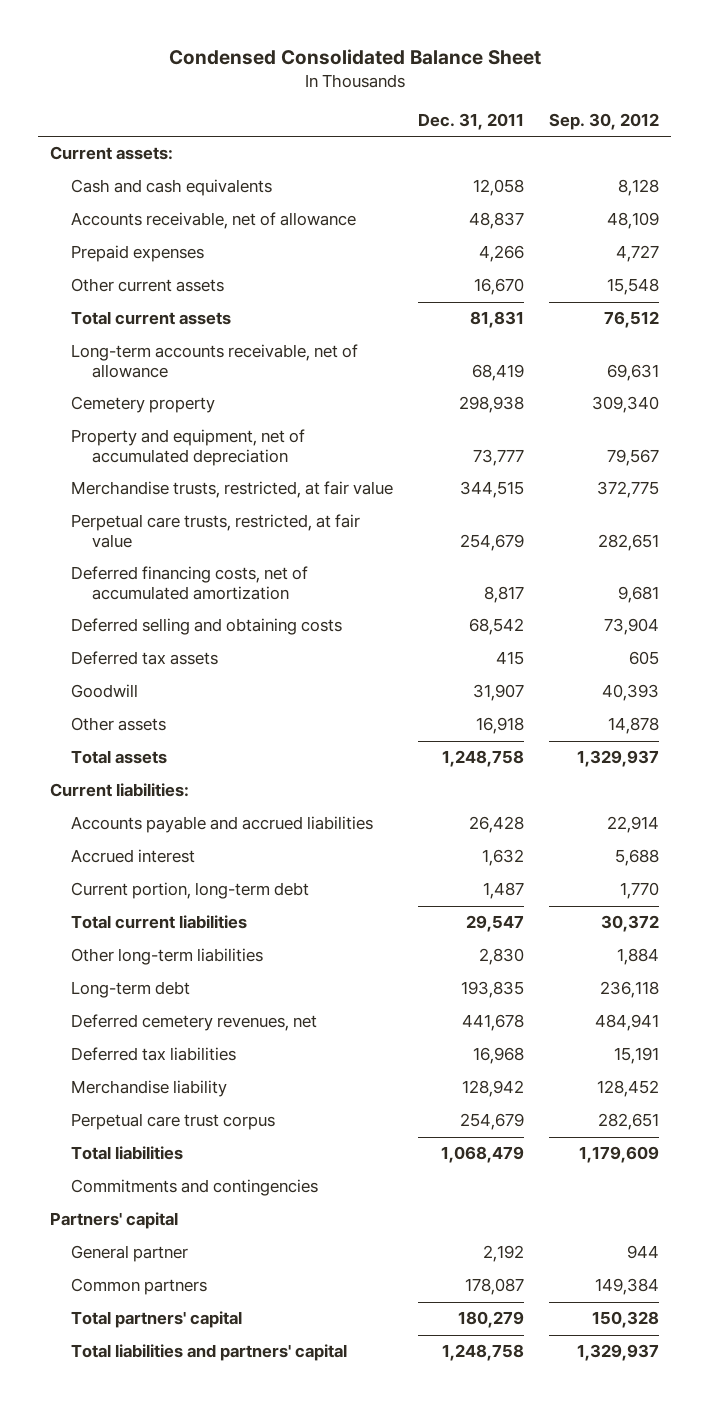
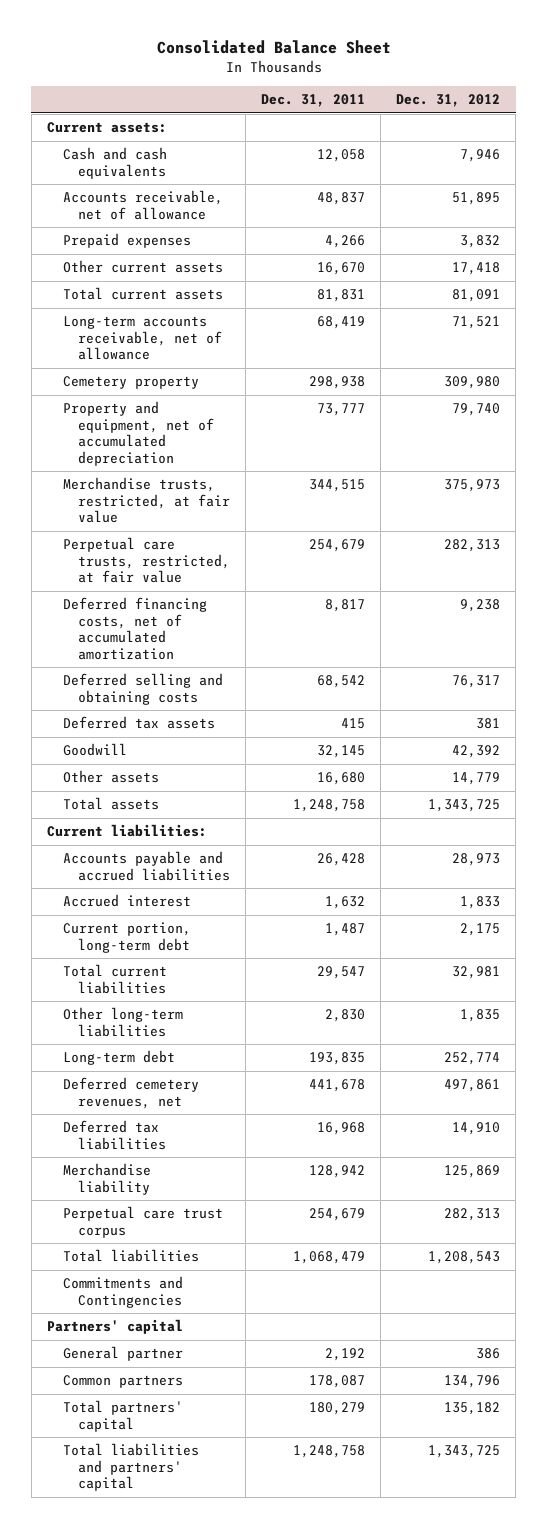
[168,49,541,66] Condensed Consolidated Balance Sheet -> [156,40,391,55] Consolidated Balance Sheet
[548,113,659,131] Sep. 30, 2012 -> none
none -> [396,94,501,108] Dec. 31, 2012
[472,684,524,702] 31,907 -> [317,745,366,759] 32,145
[475,717,524,735] 16,918 -> [317,772,366,786] 16,680
[71,1179,319,1197] Commitments and contingencies -> [62,1276,183,1308] Commitments and Contingencies

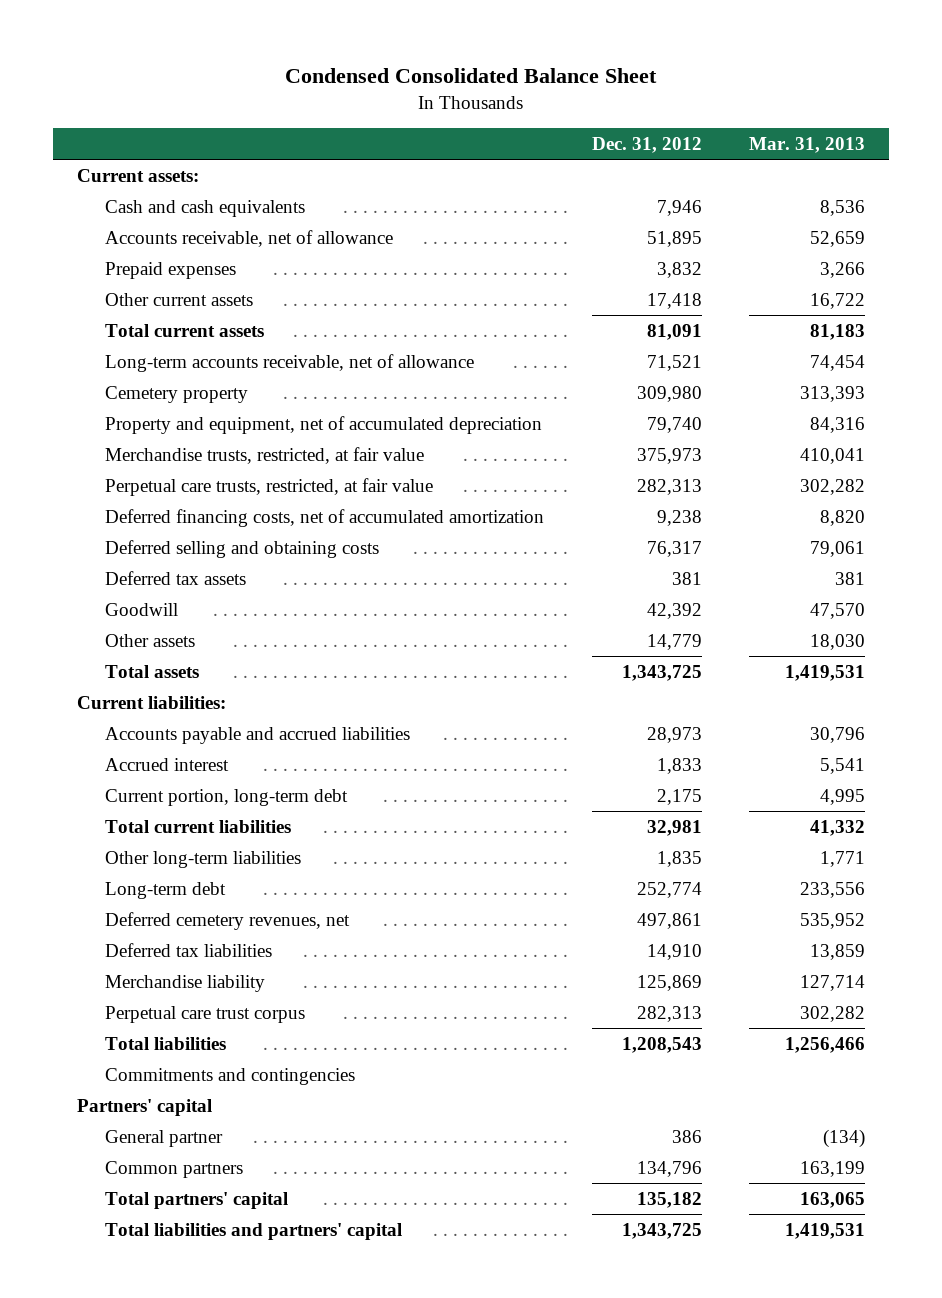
[156,40,391,55] Consolidated Balance Sheet -> [285,68,658,84] Condensed Consolidated Balance Sheet
[261,94,366,108] Dec. 31, 2011 -> none
none -> [749,136,866,153] Mar. 31, 2013
[62,1276,183,1308] Commitments and Contingencies -> [105,1067,356,1085] Commitments and contingencies

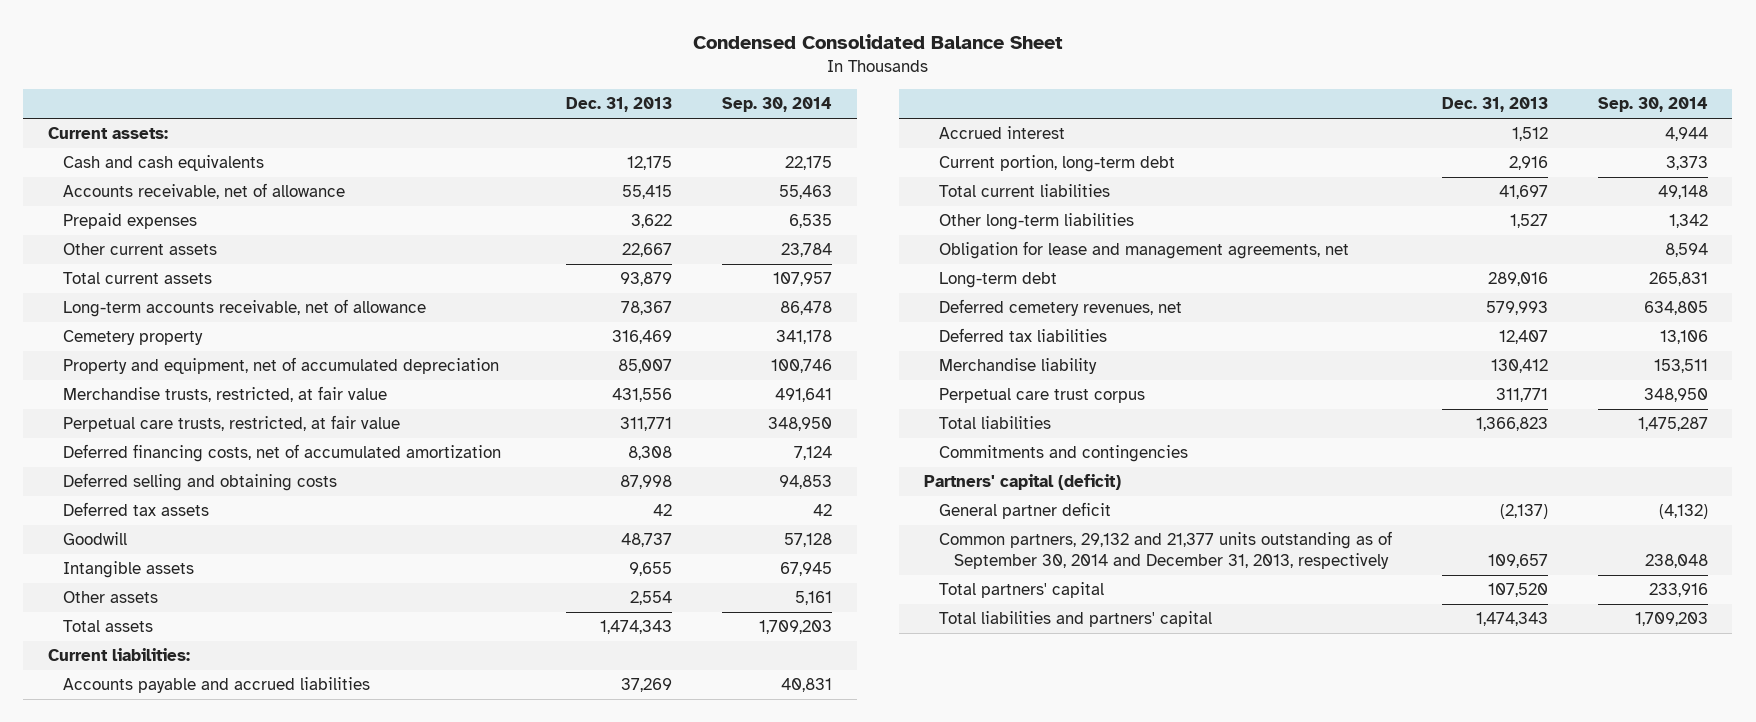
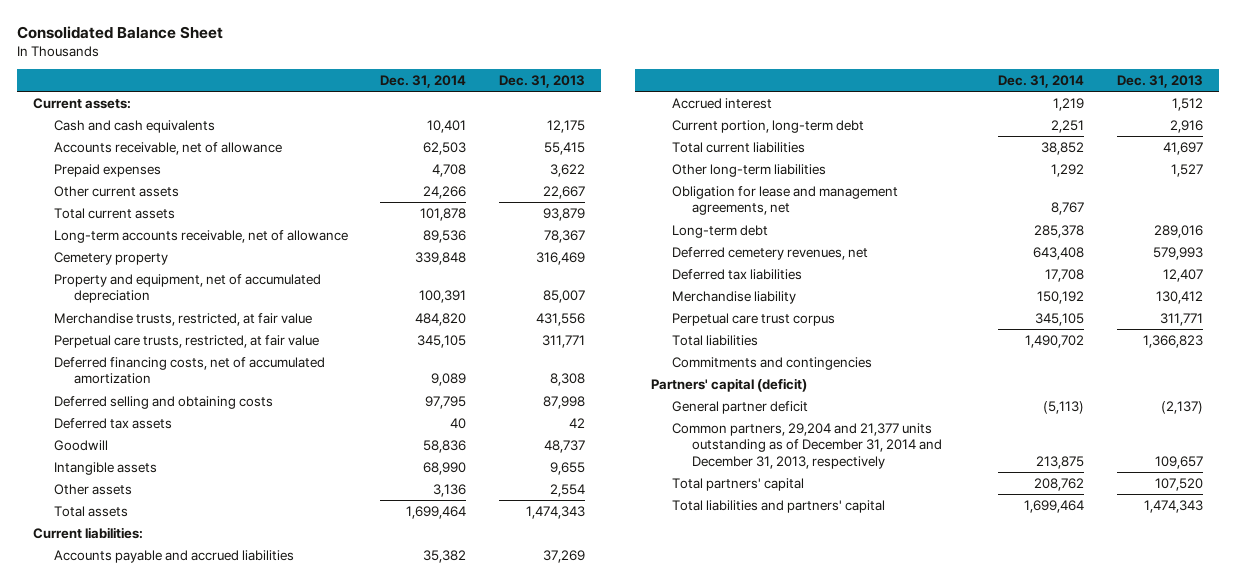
[692,34,1063,50] Condensed Consolidated Balance Sheet -> [16,25,223,39] Consolidated Balance Sheet
[721,97,832,113] Sep. 30, 2014 -> none
none -> [380,74,467,88] Dec. 31, 2014
[938,531,1392,570] Common partners, 29,132 and 21,377 units outstanding as of September 30, 2014 and December 31, 2013, respectively -> [671,422,943,469] Common partners, 29,204 and 21,377 units outstanding as of December 31, 2014 and December 31, 2013, respectively

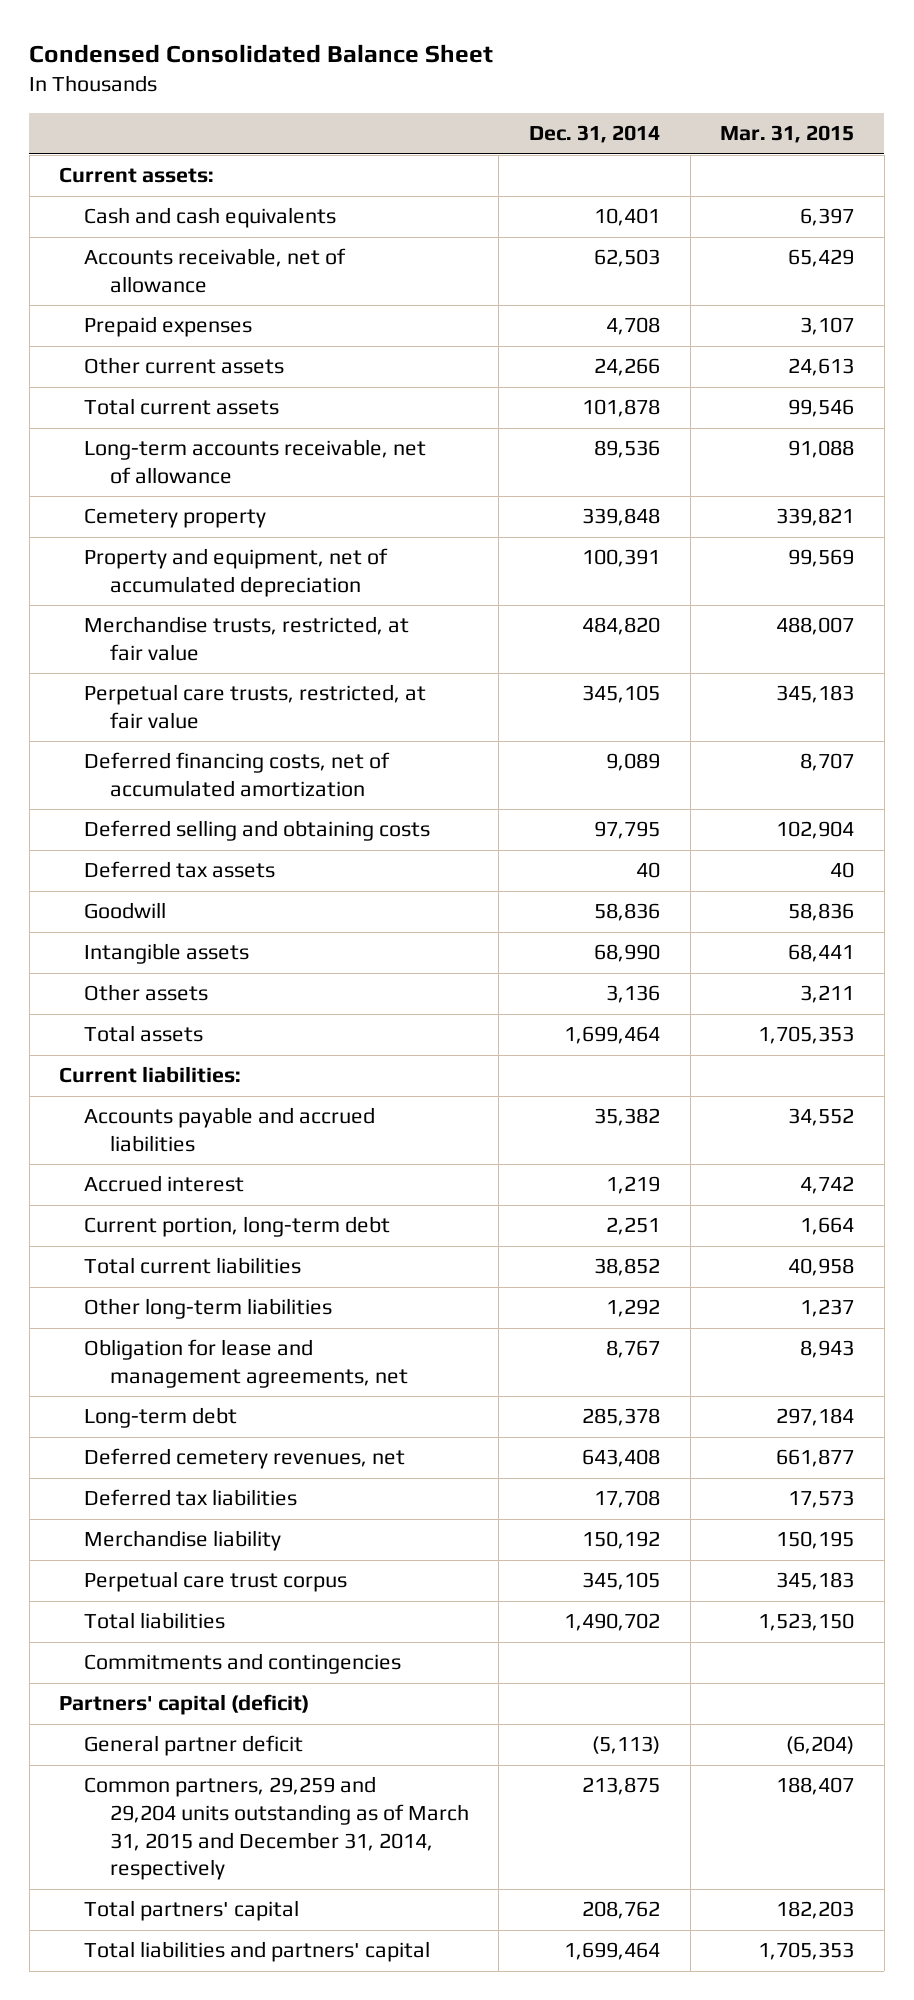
[16,25,223,39] Consolidated Balance Sheet -> [29,44,494,64] Condensed Consolidated Balance Sheet
[499,74,586,88] Dec. 31, 2013 -> none
none -> [720,125,855,144] Mar. 31, 2015
[671,422,943,469] Common partners, 29,204 and 21,377 units outstanding as of December 31, 2014 and December 31, 2013, respectively -> [84,1776,469,1881] Common partners, 29,259 and 29,204 units outstanding as of March 31, 2015 and December 31, 2014, respectively

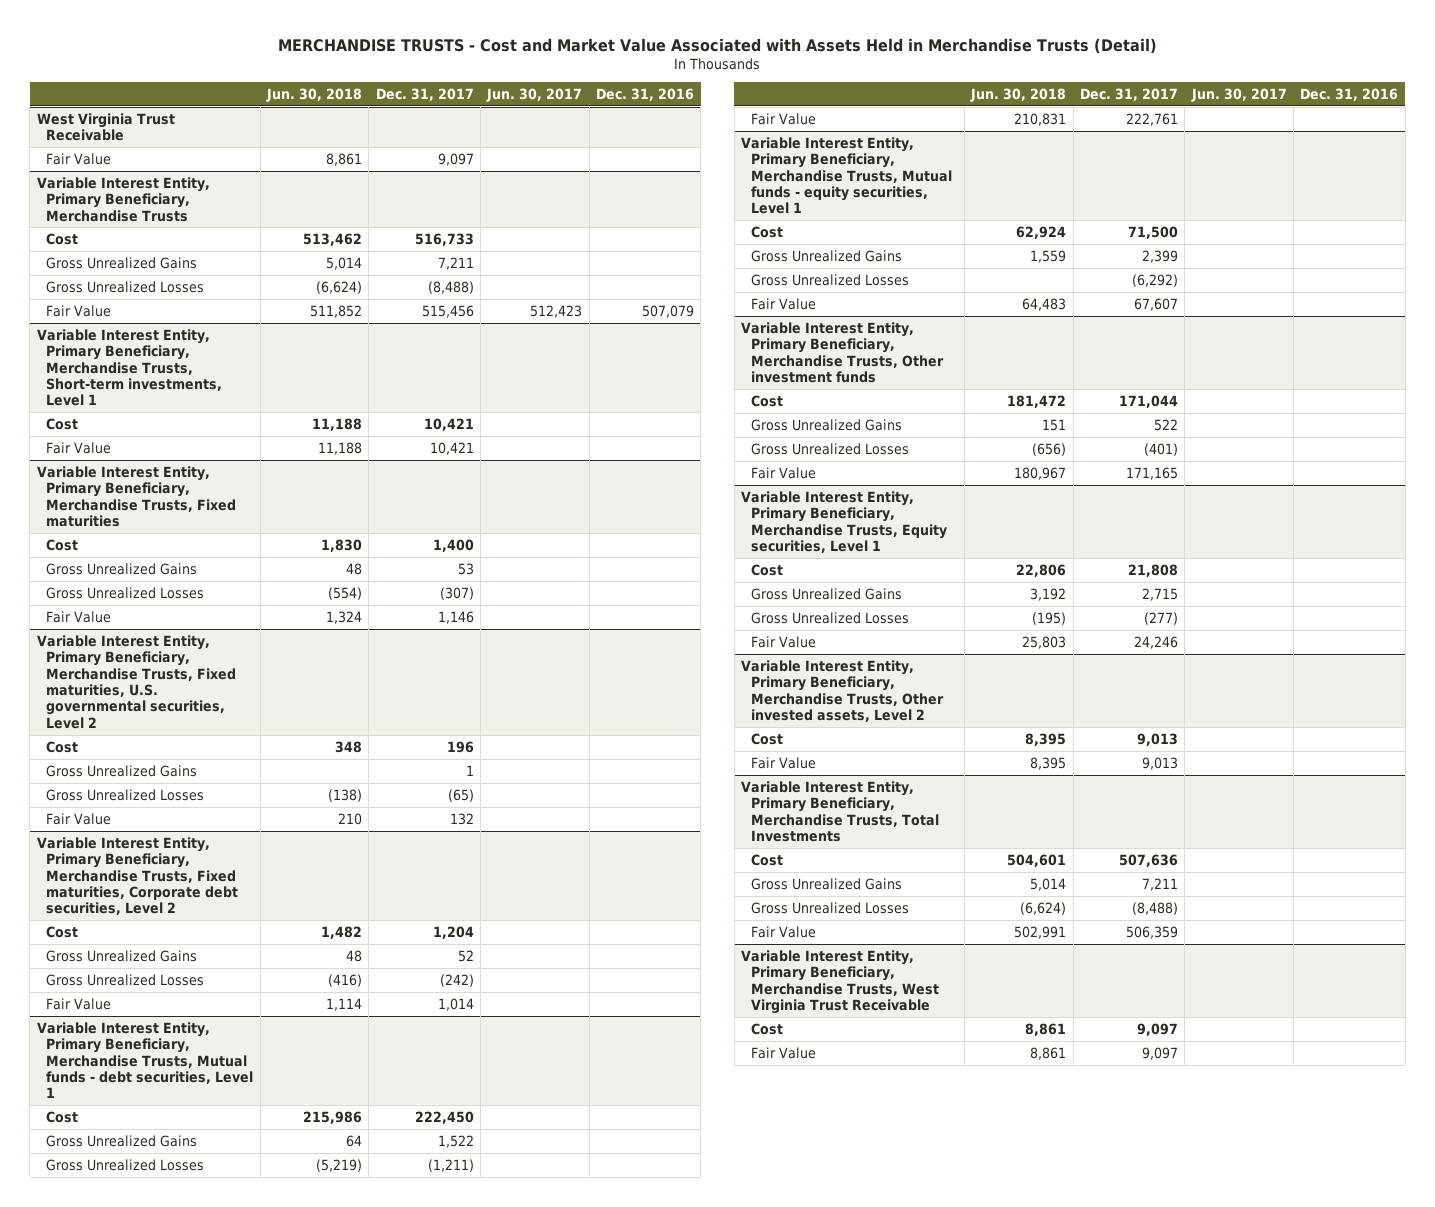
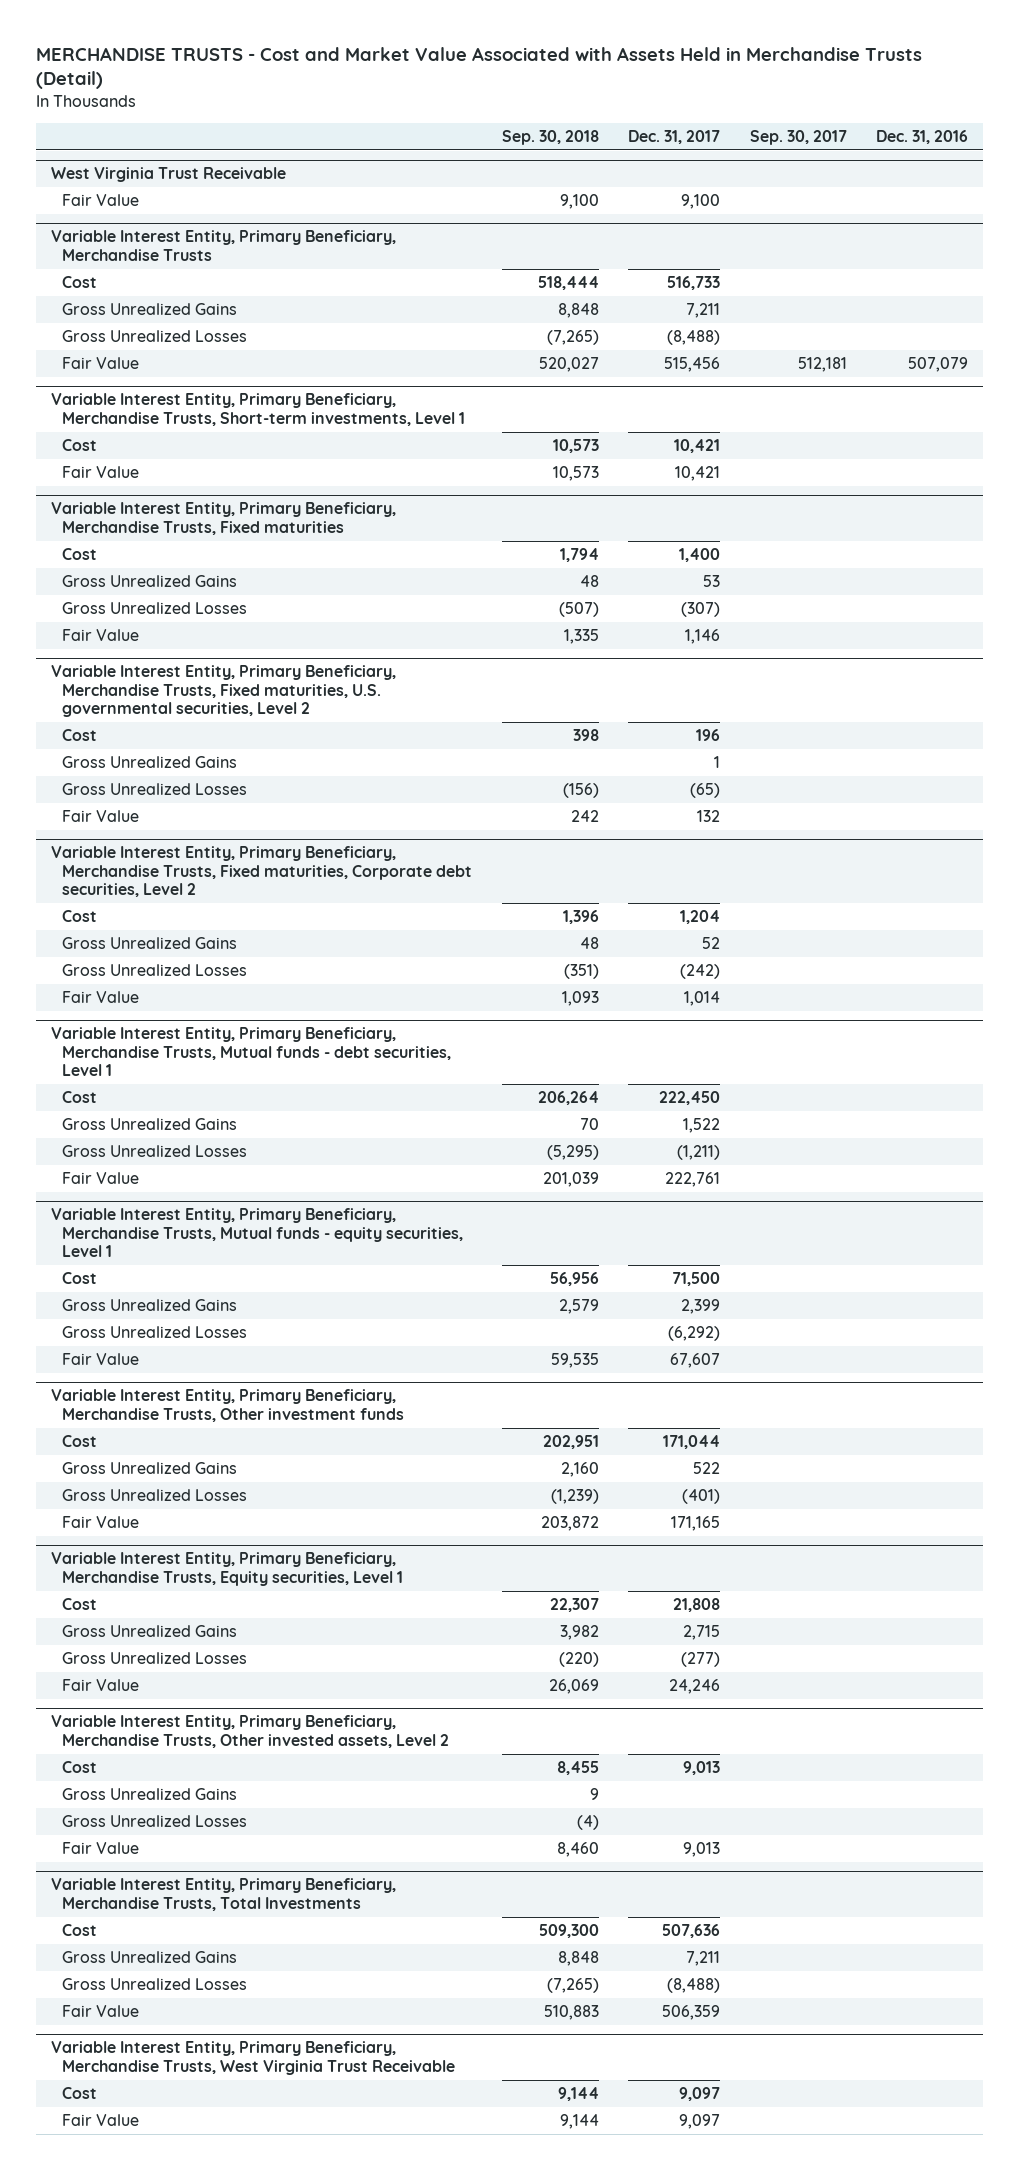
[265,87,362,102] Jun. 30, 2018 -> none
[486,87,583,102] Jun. 30, 2017 -> none
none -> [501,129,599,145] Sep. 30, 2018
none -> [749,129,847,145] Sep. 30, 2017
[437,152,474,166] 9,097 -> [681,194,721,210] 9,100
none -> [62,1788,238,1801] Gross Unrealized Gains
none -> [62,1815,248,1828] Gross Unrealized Losses

